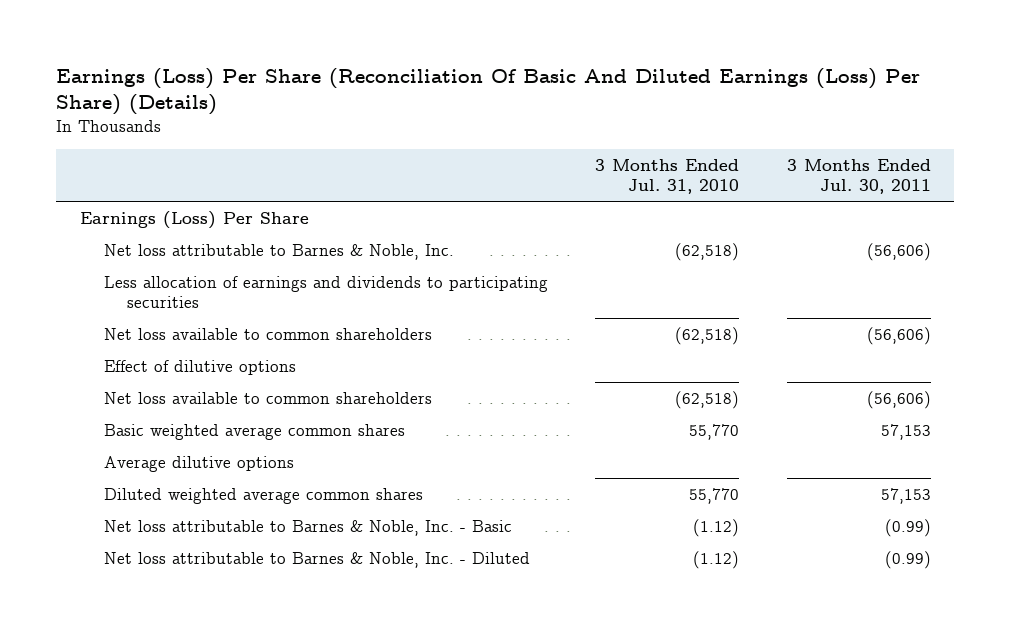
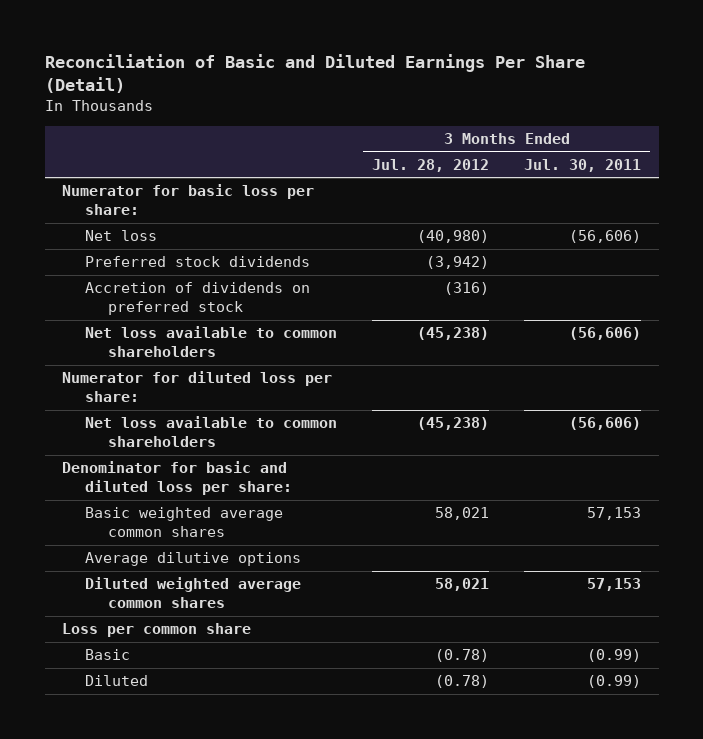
[56,67,921,116] Earnings (Loss) Per Share (Reconciliation Of Basic And Diluted Earnings (Loss) Per Share) (Details) -> [44,53,585,93] Reconciliation of Basic and Diluted Earnings Per Share (Detail)
[595,158,740,195] 3 Months Ended Jul. 31, 2010 -> none
none -> [372,158,490,172] Jul. 28, 2012
[80,210,310,229] Earnings (Loss) Per Share -> none
[103,275,548,309] Less allocation of earnings and dividends to participating securities -> none
none -> [62,184,315,216] Numerator for basic loss per share:
[103,243,454,260] Net loss attributable to Barnes & Noble, Inc. -> [85,230,158,242] Net loss
none -> [85,256,311,268] Preferred stock dividends
none -> [85,282,311,316] Accretion of dividends on preferred stock
[103,359,296,375] Effect of dilutive options -> none
none -> [62,371,333,403] Numerator for diluted loss per share:
none -> [62,461,293,496] Denominator for basic and diluted loss per share:
none -> [62,623,252,638] Loss per common share
[103,519,512,536] Net loss attributable to Barnes & Noble, Inc. - Basic -> [85,649,131,661] Basic
[103,551,530,568] Net loss attributable to Barnes & Noble, Inc. - Diluted -> [85,675,149,687] Diluted

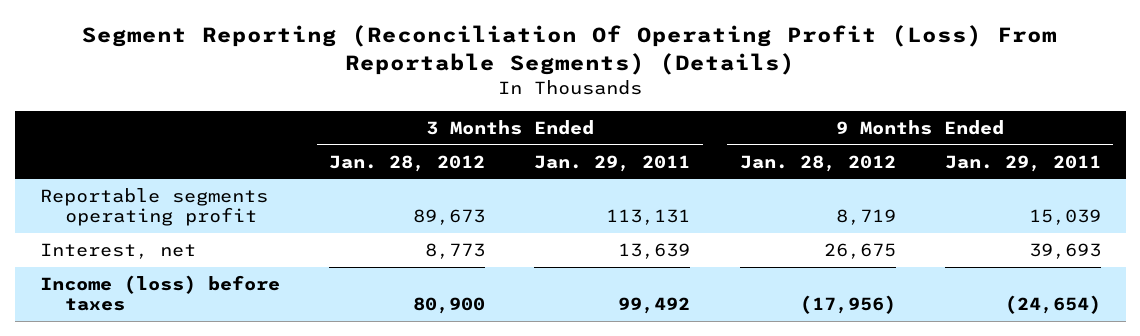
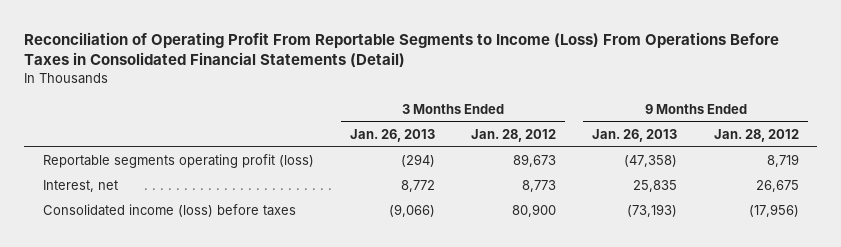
[82,25,1058,75] Segment Reporting (Reconciliation Of Operating Profit (Loss) From Reportable Segments) (Details) -> [24,31,780,68] Reconciliation of Operating Profit From Reportable Segments to Income (Loss) From Operations Before Taxes in Consolidated Financial Statements (Detail)
[534,154,691,172] Jan. 29, 2011 -> none
[944,154,1101,172] Jan. 29, 2011 -> none
none -> [349,129,435,143] Jan. 26, 2013
none -> [592,129,678,143] Jan. 26, 2013
[39,187,268,227] Reportable segments operating profit -> [42,154,314,169] Reportable segments operating profit (loss)
[39,274,280,312] Income (loss) before taxes -> [42,204,296,218] Consolidated income (loss) before taxes

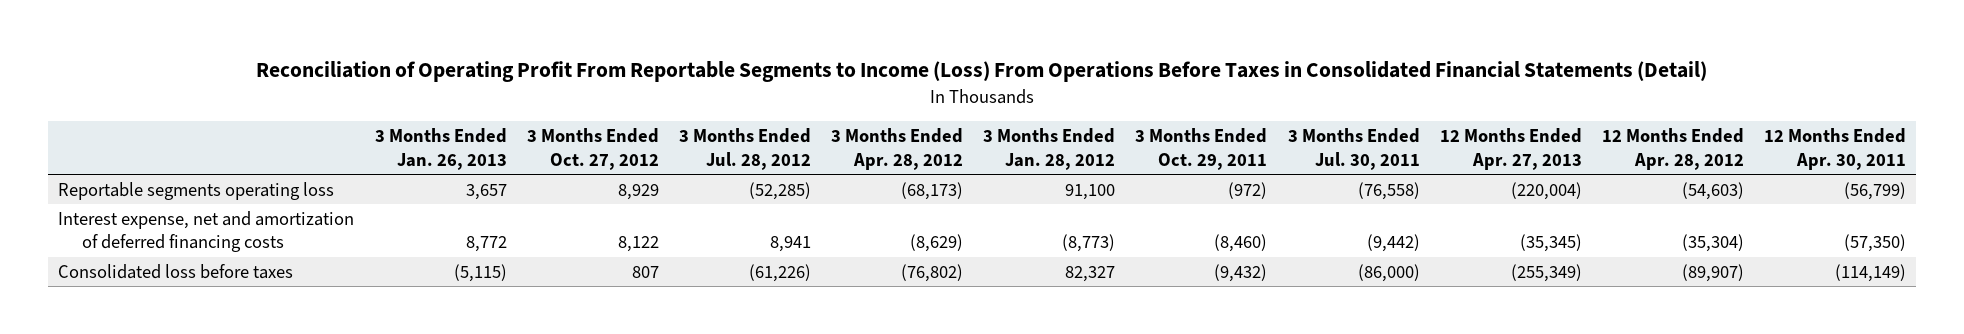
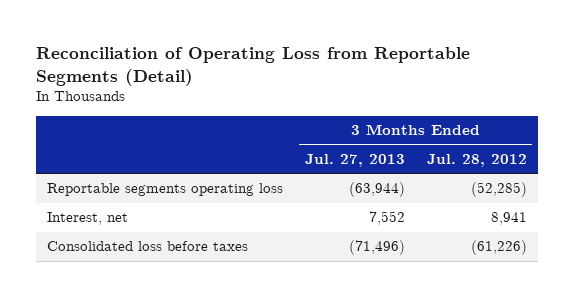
[256,61,1708,83] Reconciliation of Operating Profit From Reportable Segments to Income (Loss) From Operations Before Taxes in Consolidated Financial Statements (Detail) -> [36,46,471,86] Reconciliation of Operating Loss from Reportable Segments (Detail)
[374,127,507,170] 3 Months Ended Jan. 26, 2013 -> none
[526,127,659,170] 3 Months Ended Oct. 27, 2012 -> none
[831,127,964,170] 3 Months Ended Apr. 28, 2012 -> none
[983,127,1116,170] 3 Months Ended Jan. 28, 2012 -> none
[1135,127,1268,170] 3 Months Ended Oct. 29, 2011 -> none
[1287,127,1420,170] 3 Months Ended Jul. 30, 2011 -> none
[1439,127,1582,170] 12 Months Ended Apr. 27, 2013 -> none
[1601,127,1744,170] 12 Months Ended Apr. 28, 2012 -> none
[1764,127,1907,170] 12 Months Ended Apr. 30, 2011 -> none
none -> [304,153,405,167] Jul. 27, 2013
[58,210,355,253] Interest expense, net and amortization of deferred financing costs -> [47,212,129,226] Interest, net

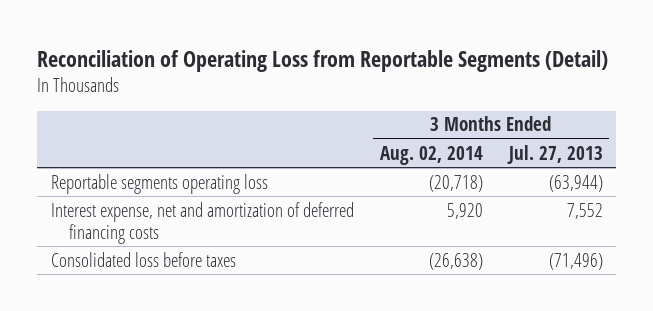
[426,153,527,167] Jul. 28, 2012 -> none
none -> [379,145,483,165] Aug. 02, 2014
[47,212,129,226] Interest, net -> [50,201,354,244] Interest expense, net and amortization of deferred financing costs

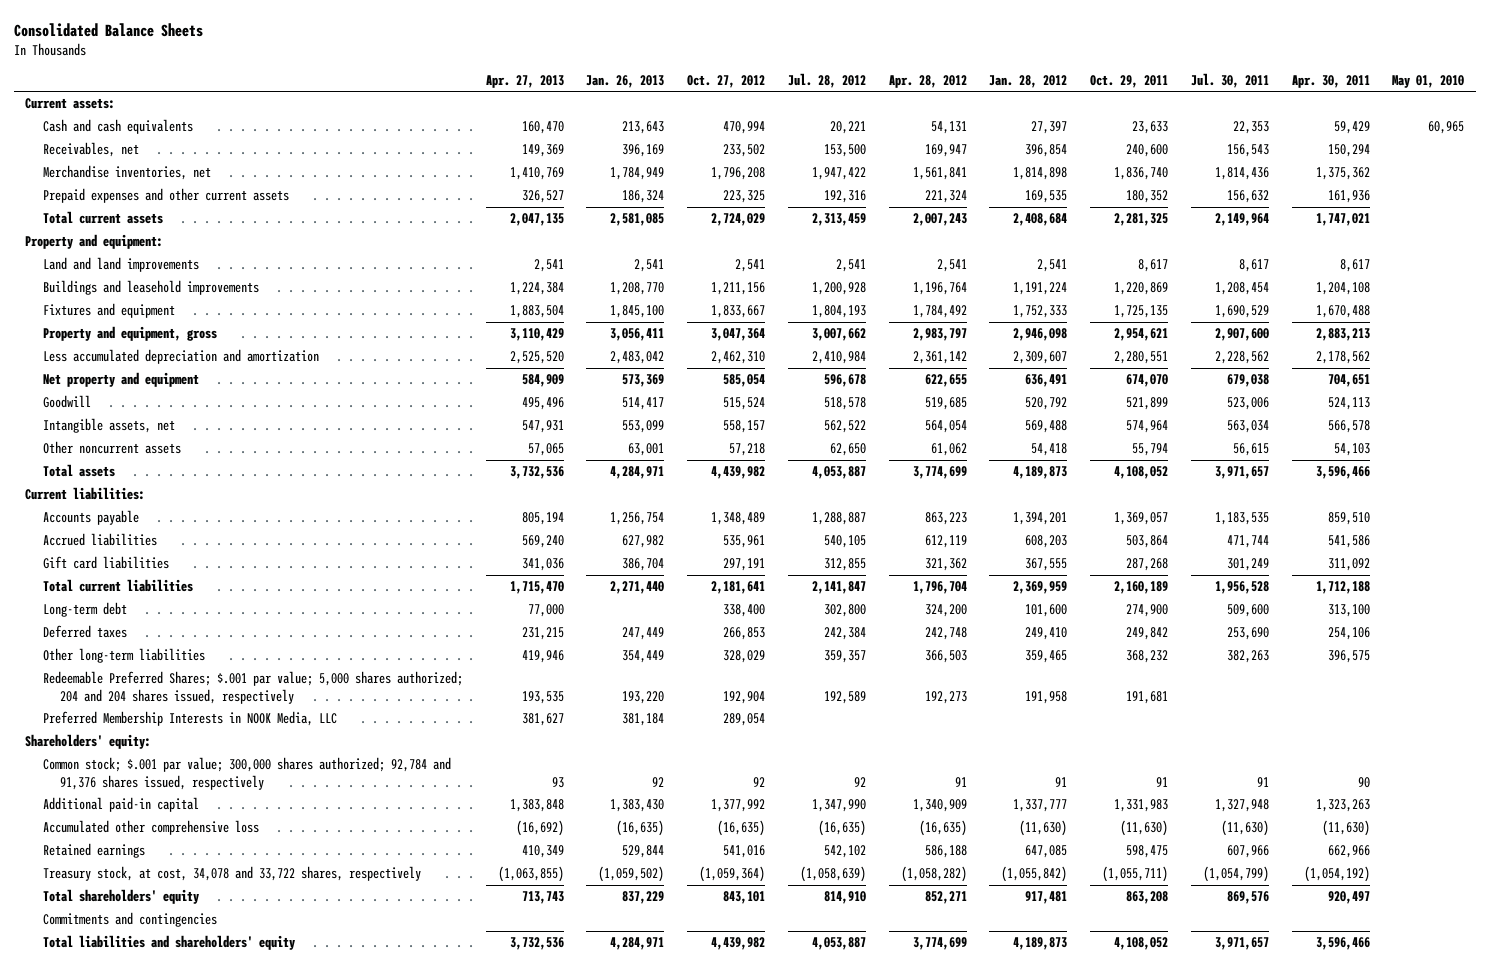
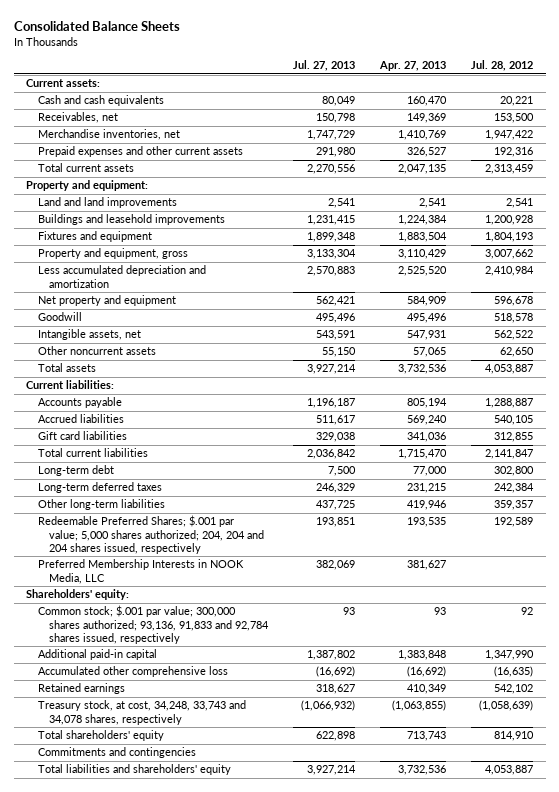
[586,74,665,88] Jan. 26, 2013 -> none
[687,74,766,88] Oct. 27, 2012 -> none
[888,74,967,88] Apr. 28, 2012 -> none
[989,74,1068,88] Jan. 28, 2012 -> none
[1090,74,1169,88] Oct. 29, 2011 -> none
[1190,72,1269,88] Jul. 30, 2011 -> none
[1291,74,1370,88] Apr. 30, 2011 -> none
[1392,74,1465,88] May 01, 2010 -> none
none -> [293,60,356,72] Jul. 27, 2013
[42,625,127,639] Deferred taxes -> [37,482,162,494] Long-term deferred taxes
[42,671,463,704] Redeemable Preferred Shares; $.001 par value; 5,000 shares authorized; 204 and 204 shares issued, respectively -> [37,515,265,554] Redeemable Preferred Shares; $.001 par value; 5,000 shares authorized; 204, 204 and 204 shares issued, respectively
[42,757,451,790] Common stock; $.001 par value; 300,000 shares authorized; 92,784 and 91,376 shares issued, respectively -> [37,605,270,644] Common stock; $.001 par value; 300,000 shares authorized; 93,136, 91,833 and 92,784 shares issued, respectively
[42,866,421,882] Treasury stock, at cost, 34,078 and 33,722 shares, respectively -> [37,700,246,725] Treasury stock, at cost, 34,248, 33,743 and 34,078 shares, respectively

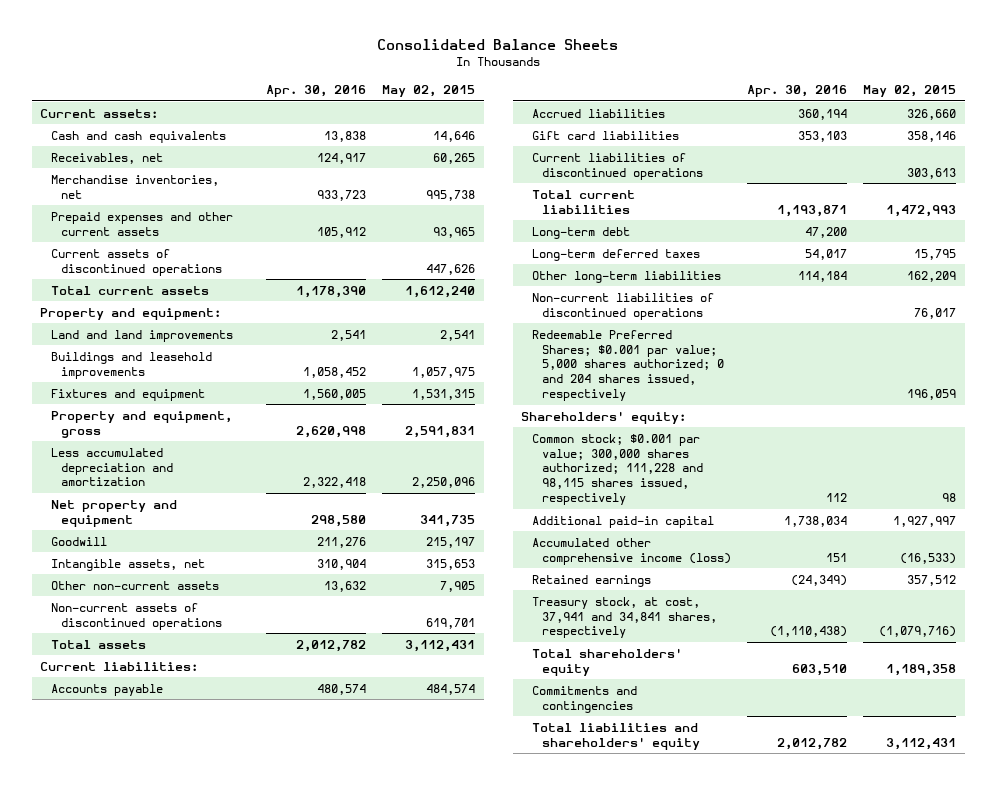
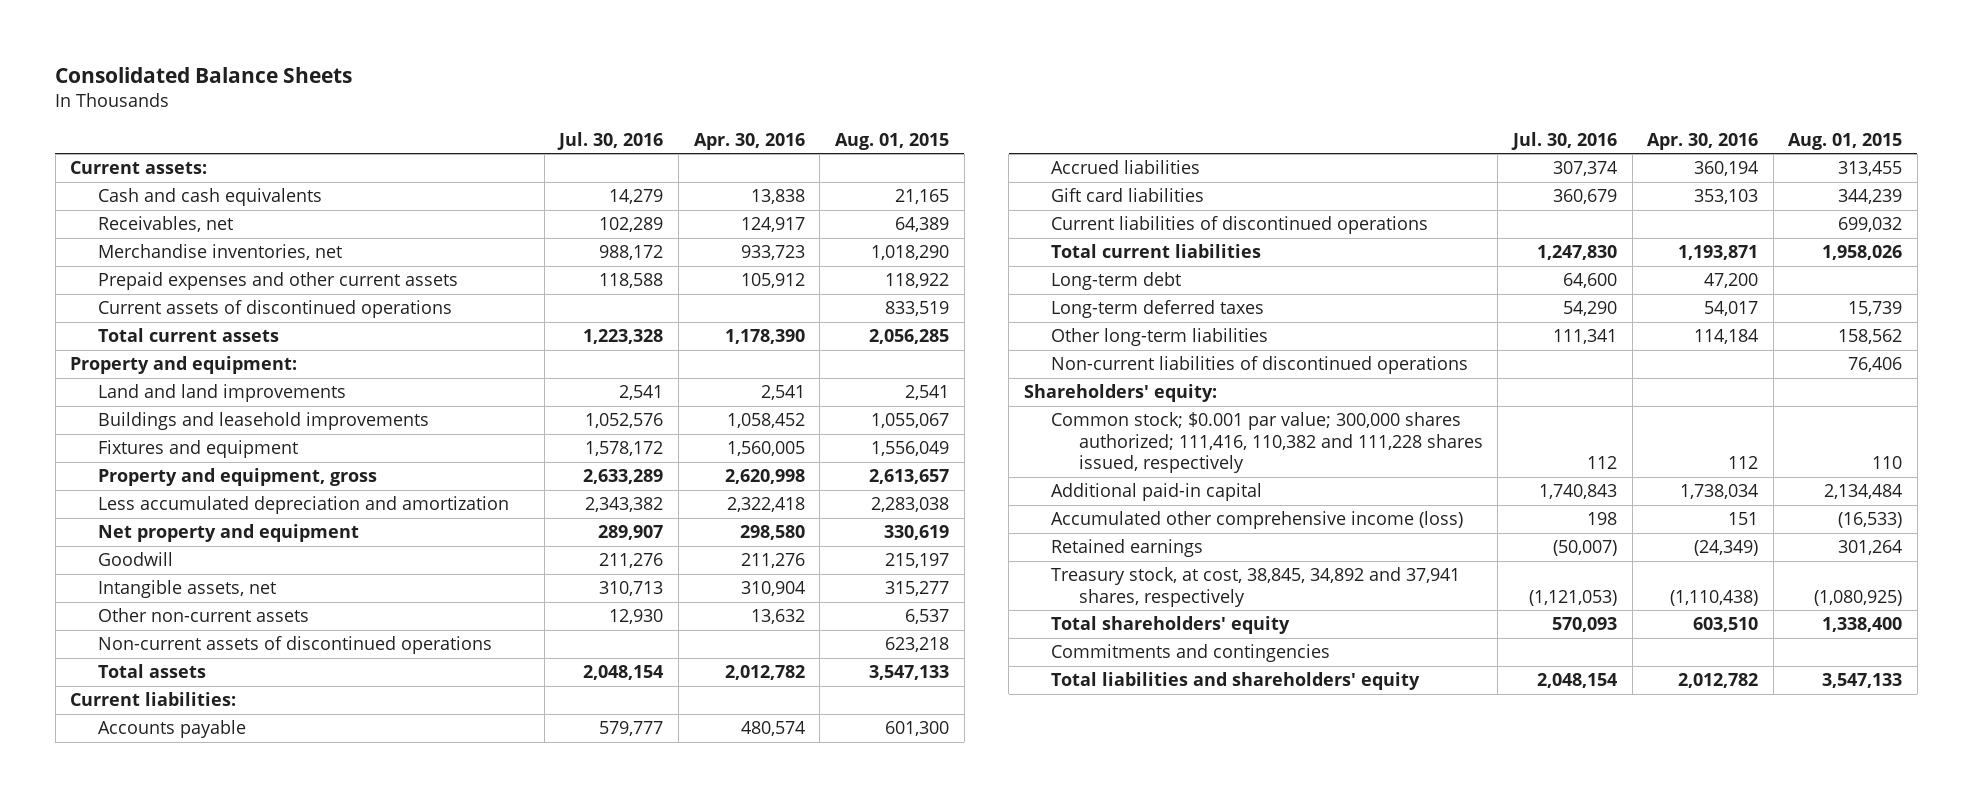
[382,84,476,97] May 02, 2015 -> none
none -> [557,131,664,150] Jul. 30, 2016
none -> [834,132,949,150] Aug. 01, 2015
[531,329,725,402] Redeemable Preferred Shares; $0.001 par value; 5,000 shares authorized; 0 and 204 shares issued, respectively -> none
[531,433,704,506] Common stock; $0.001 par value; 300,000 shares authorized; 111,228 and 98,115 shares issued, respectively -> [1051,412,1483,474] Common stock; $0.001 par value; 300,000 shares authorized; 111,416, 110,382 and 111,228 shares issued, respectively
[531,596,718,639] Treasury stock, at cost, 37,941 and 34,841 shares, respectively -> [1051,567,1461,607] Treasury stock, at cost, 38,845, 34,892 and 37,941 shares, respectively

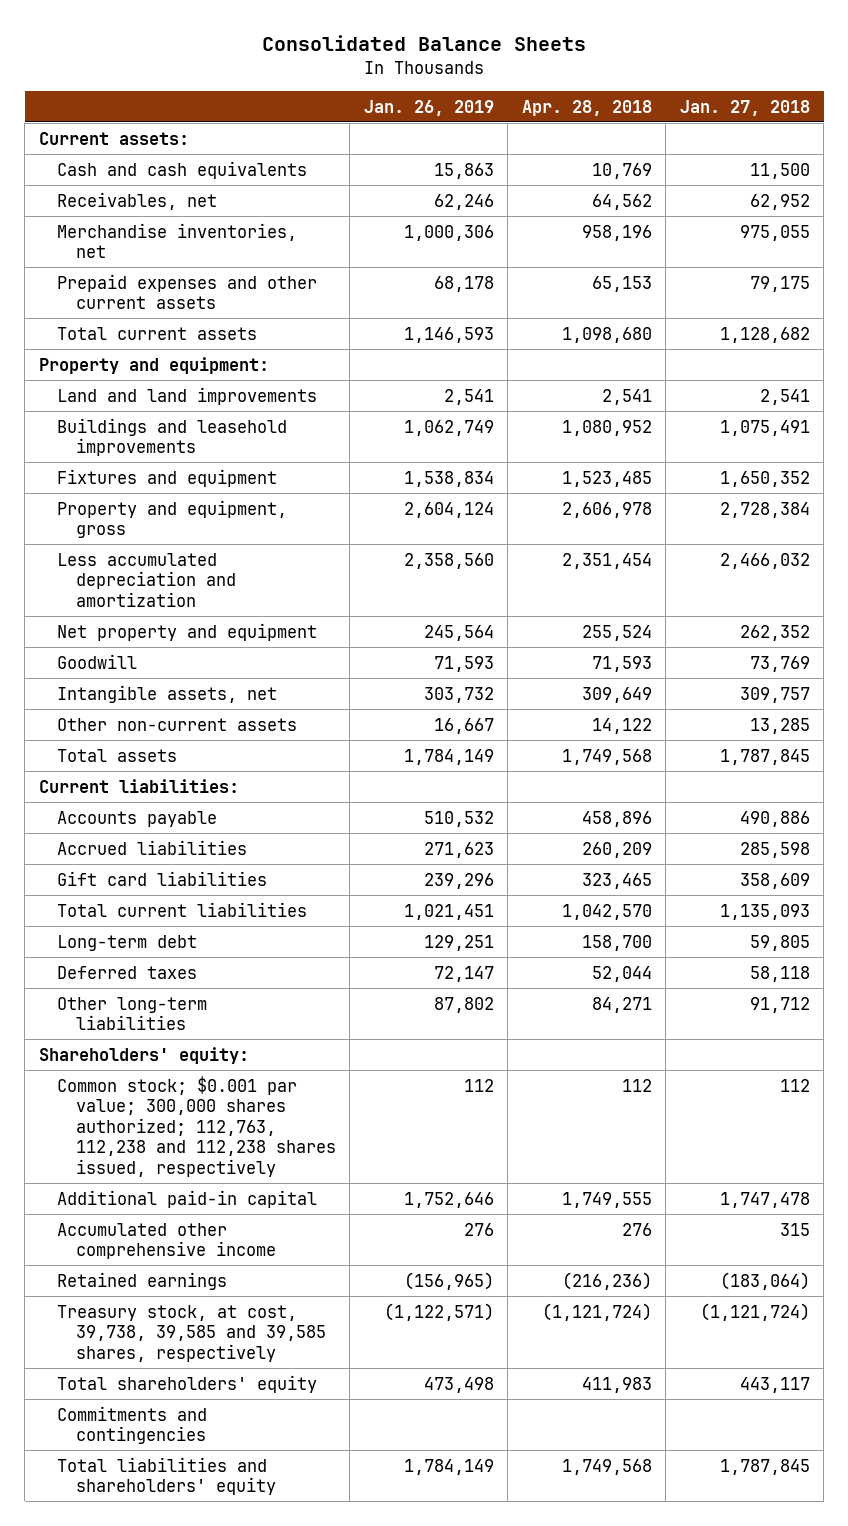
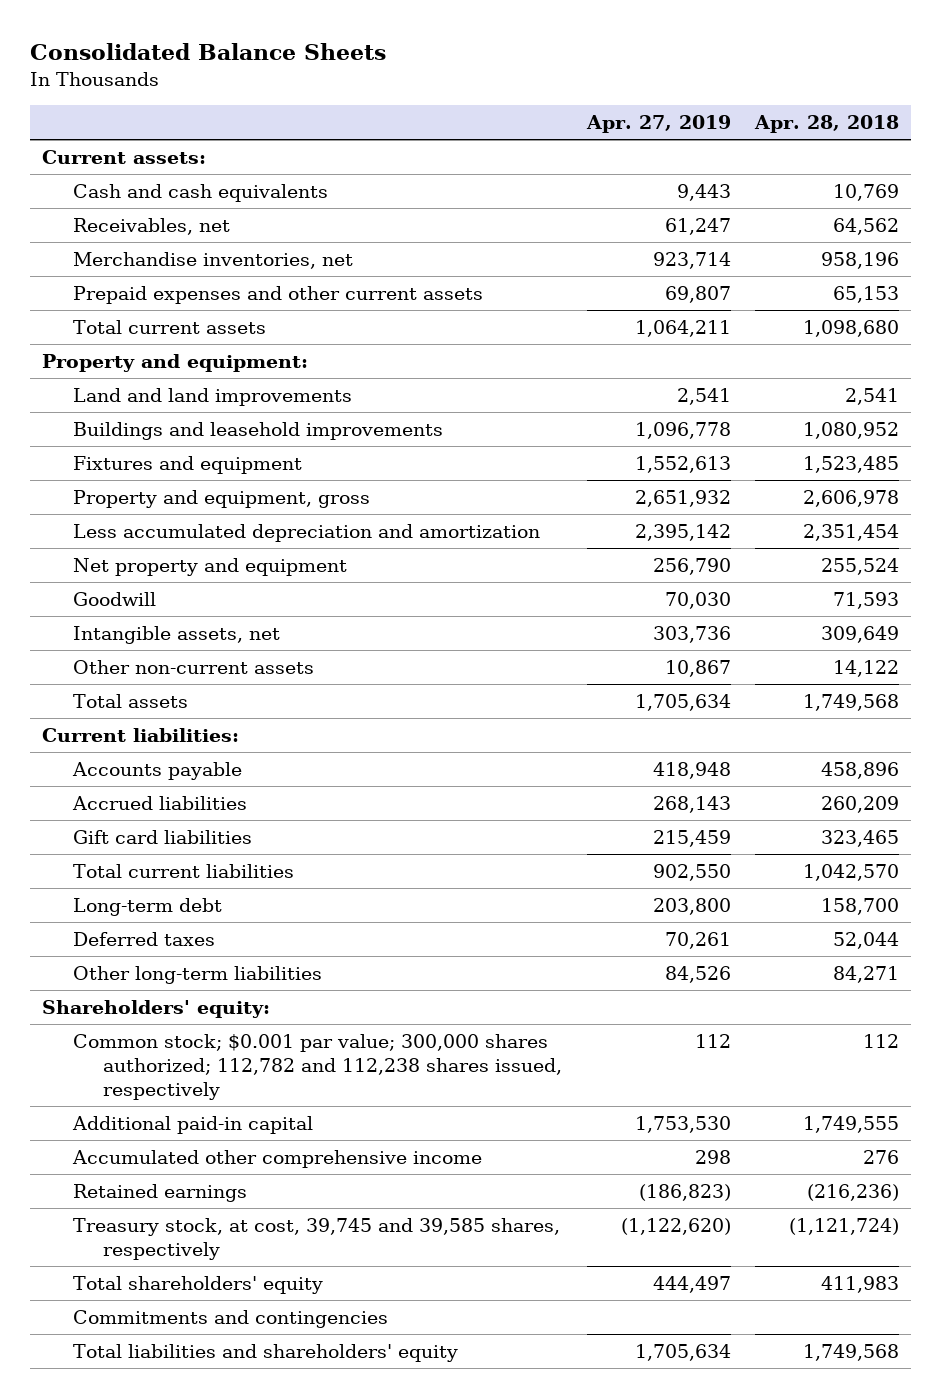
[363,99,494,116] Jan. 26, 2019 -> none
[679,99,810,116] Jan. 27, 2018 -> none
none -> [585,115,731,134] Apr. 27, 2019
[57,1075,336,1177] Common stock; $0.001 par value; 300,000 shares authorized; 112,763, 112,238 and 112,238 shares issued, respectively -> [72,1034,563,1101] Common stock; $0.001 par value; 300,000 shares authorized; 112,782 and 112,238 shares issued, respectively
[57,1304,326,1362] Treasury stock, at cost, 39,738, 39,585 and 39,585 shares, respectively -> [72,1218,560,1261] Treasury stock, at cost, 39,745 and 39,585 shares, respectively

